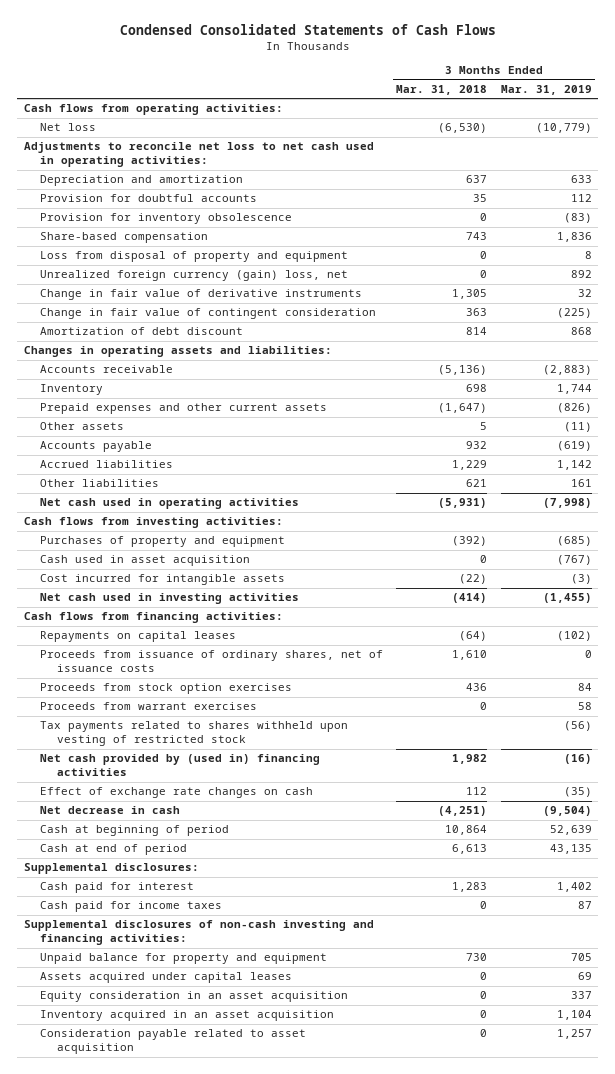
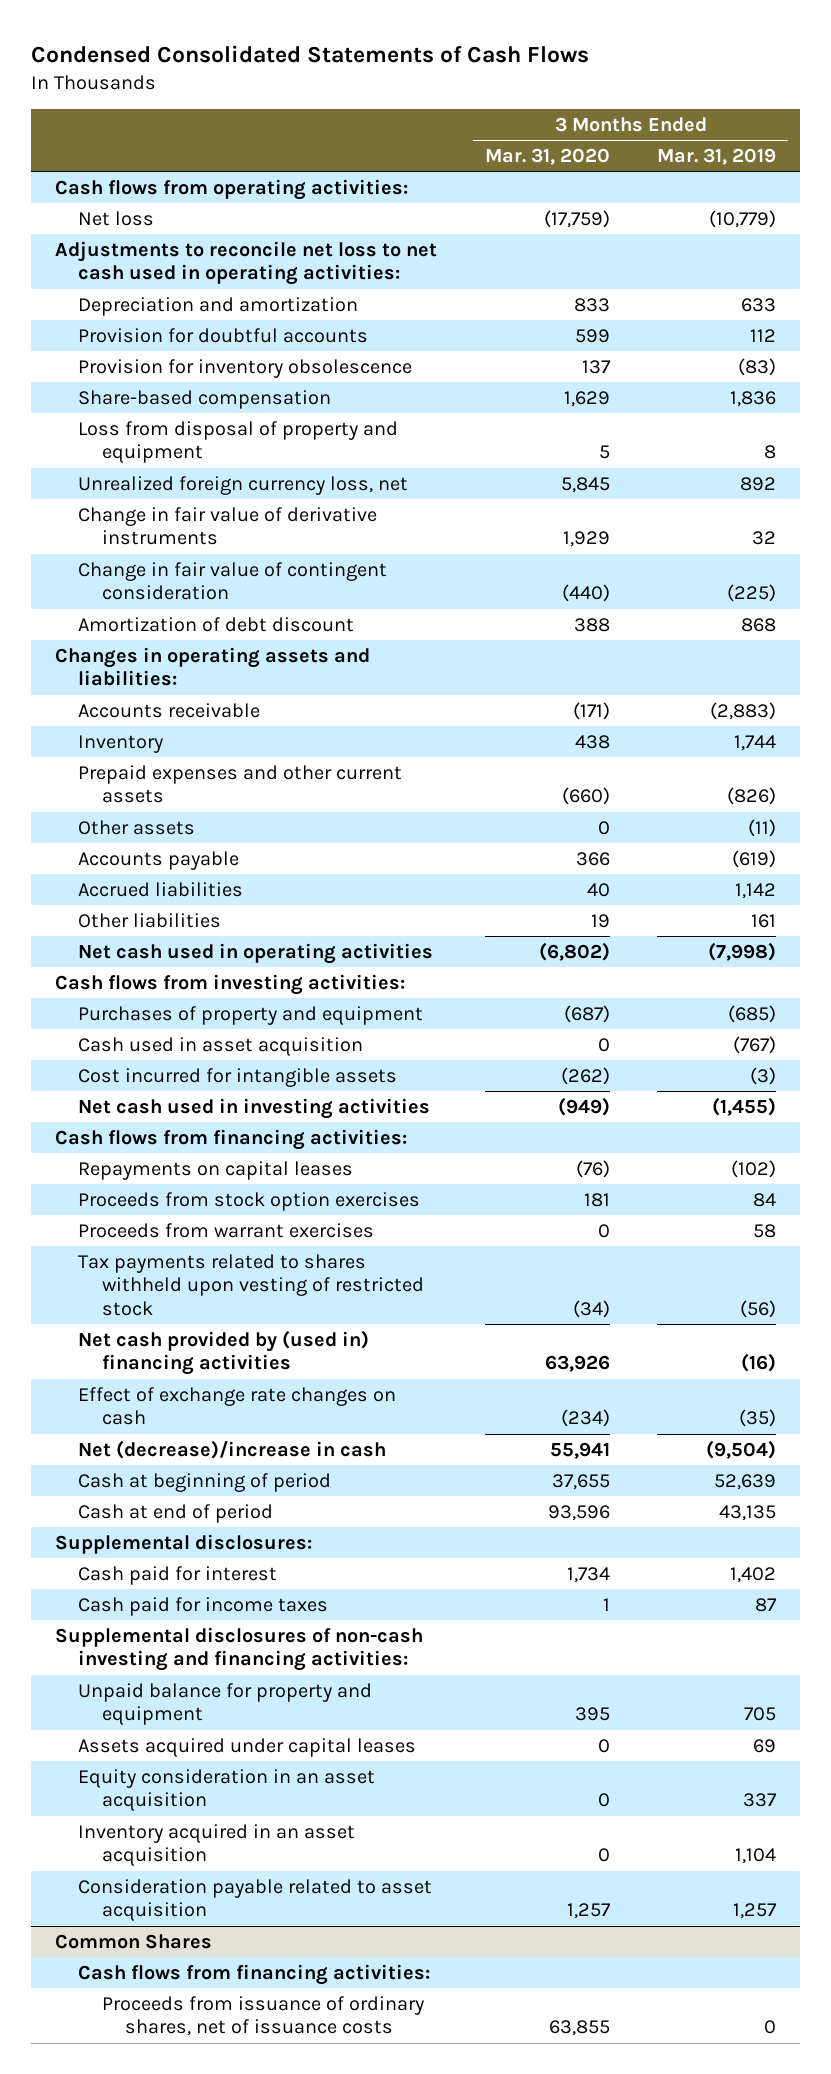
[396,84,488,95] Mar. 31, 2018 -> none
none -> [484,148,610,166] Mar. 31, 2020
[40,270,349,282] Unrealized foreign currency (gain) loss, net -> [78,475,409,495] Unrealized foreign currency loss, net
[40,650,384,673] Proceeds from issuance of ordinary shares, net of issuance costs -> none
[40,806,181,815] Net decrease in cash -> [78,1439,387,1459] Net (decrease)/increase in cash
none -> [54,1933,212,1949] Common Shares
none -> [78,1963,431,1985] Cash flows from financing activities:
none -> [101,1995,424,2037] Proceeds from issuance of ordinary shares, net of issuance costs

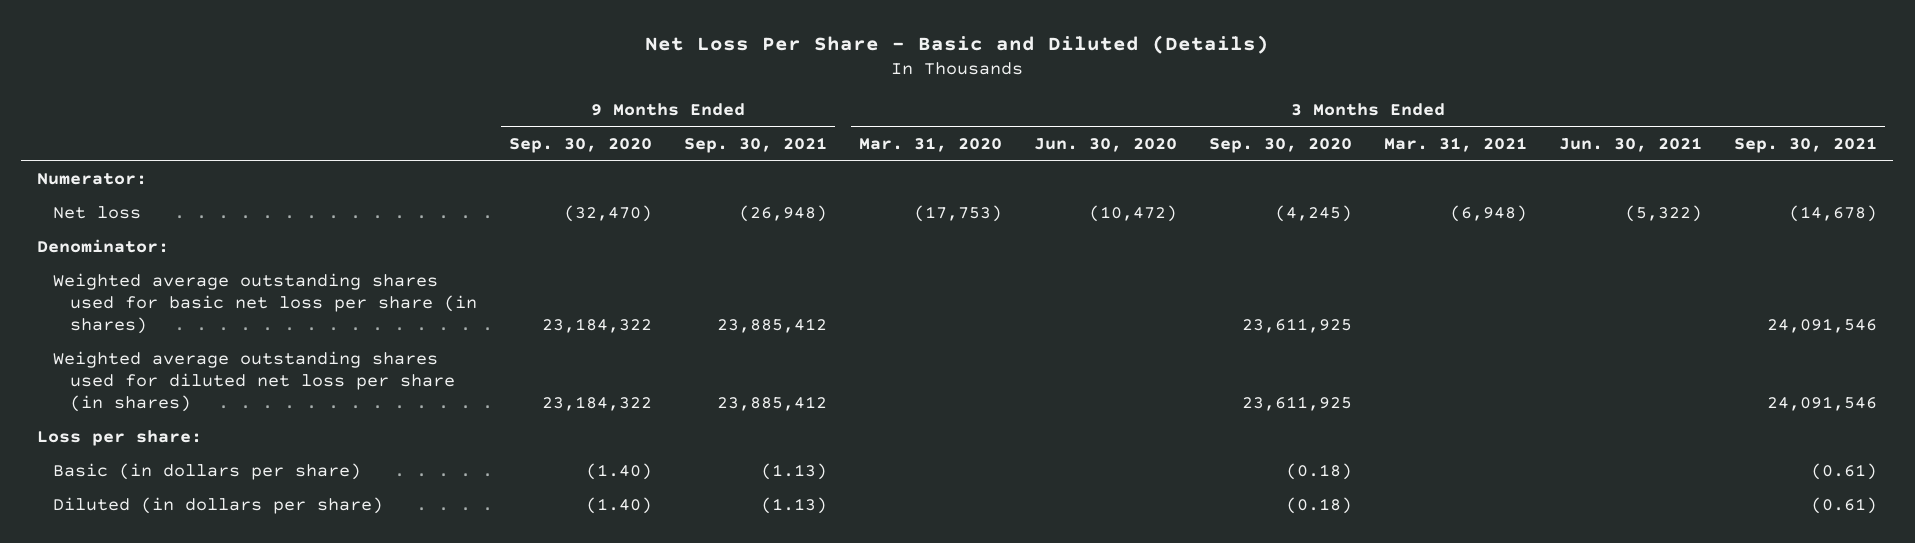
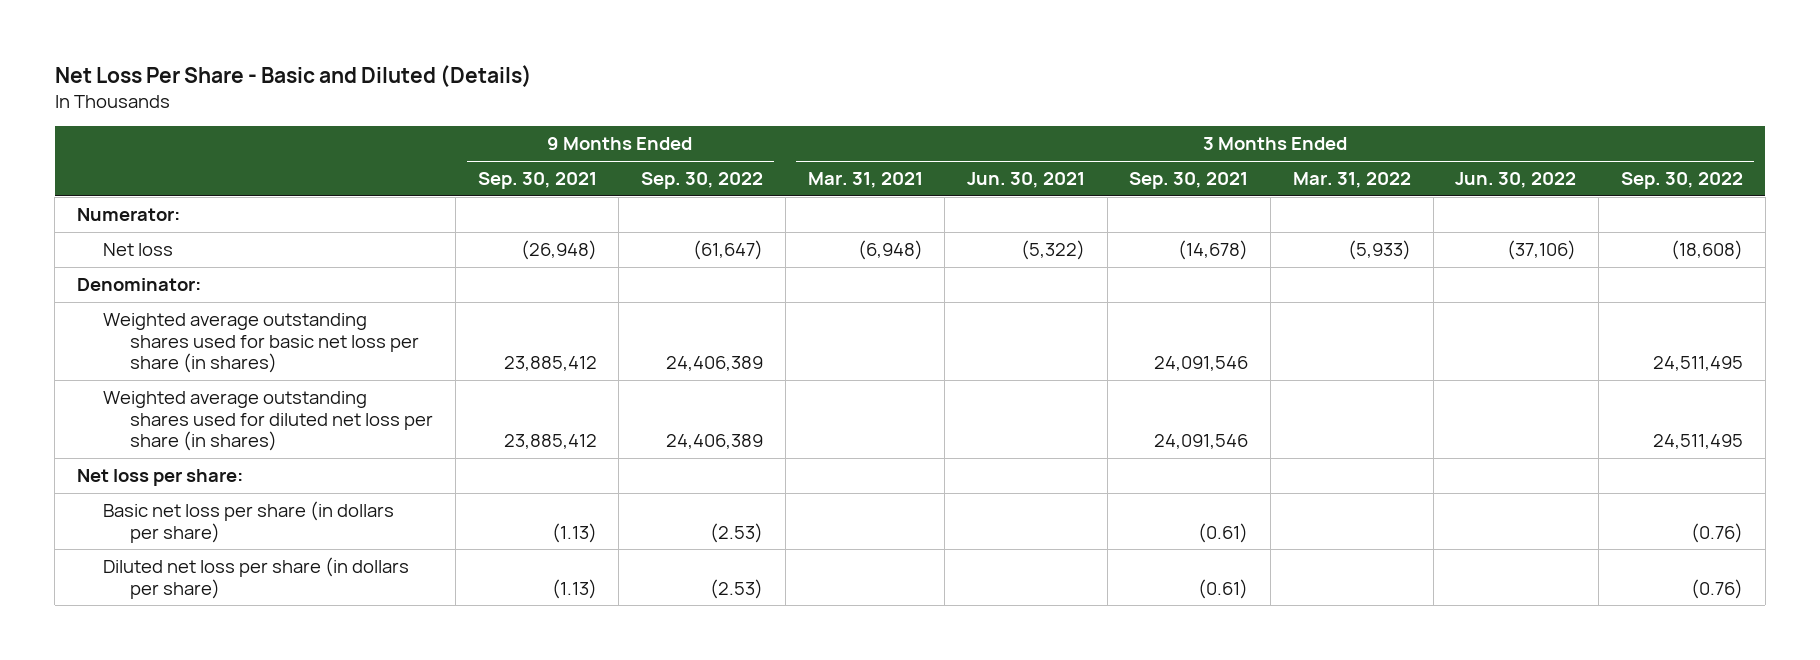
[508,138,652,154] Sep. 30, 2020 -> none
[858,137,1002,153] Mar. 31, 2020 -> none
[1033,138,1177,153] Jun. 30, 2020 -> none
[1208,138,1352,154] Sep. 30, 2020 -> none
none -> [641,172,764,190] Sep. 30, 2022
none -> [1292,172,1411,189] Mar. 31, 2022
none -> [1455,172,1577,189] Jun. 30, 2022
none -> [1620,172,1743,190] Sep. 30, 2022
[37,430,203,447] Loss per share: -> [76,469,243,487] Net loss per share:
[53,463,362,481] Basic (in dollars per share) -> [103,501,395,543] Basic net loss per share (in dollars per share)
[53,497,384,515] Diluted (in dollars per share) -> [103,557,410,599] Diluted net loss per share (in dollars per share)

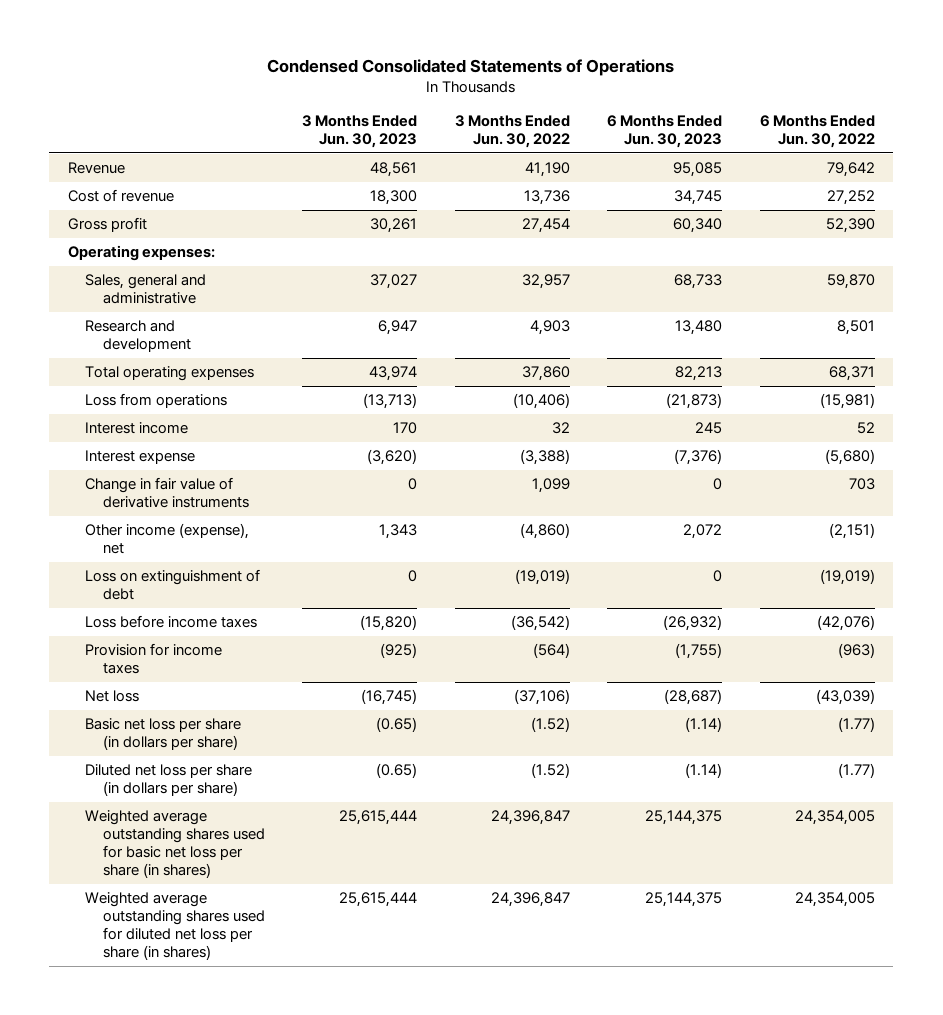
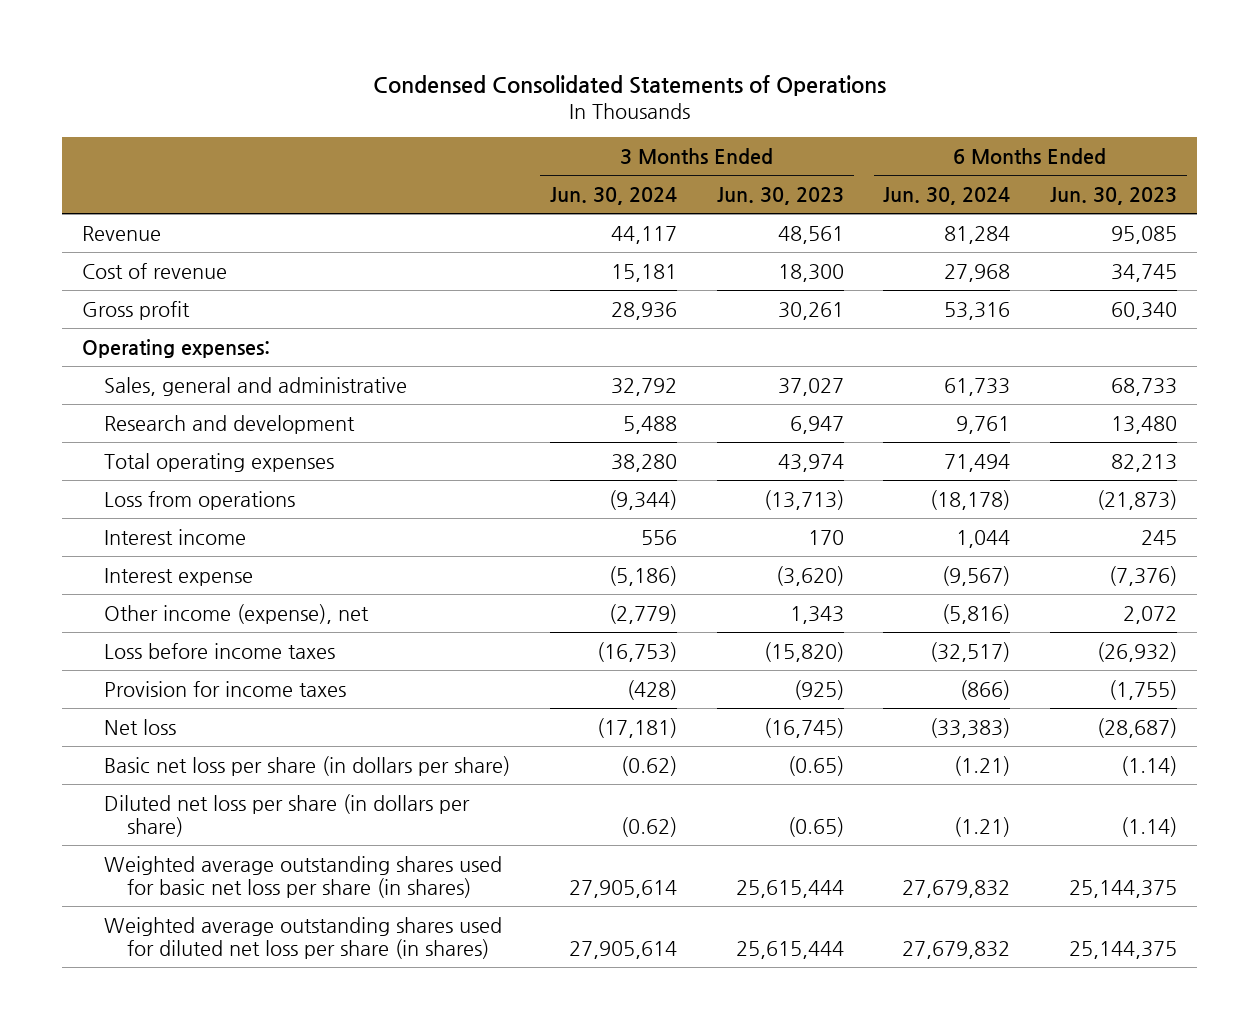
[454,115,570,149] 3 Months Ended Jun. 30, 2022 -> none
[759,115,875,149] 6 Months Ended Jun. 30, 2022 -> none
none -> [550,187,678,206] Jun. 30, 2024
none -> [883,187,1011,206] Jun. 30, 2024
[85,477,249,509] Change in fair value of derivative instruments -> none
[85,569,261,601] Loss on extinguishment of debt -> none

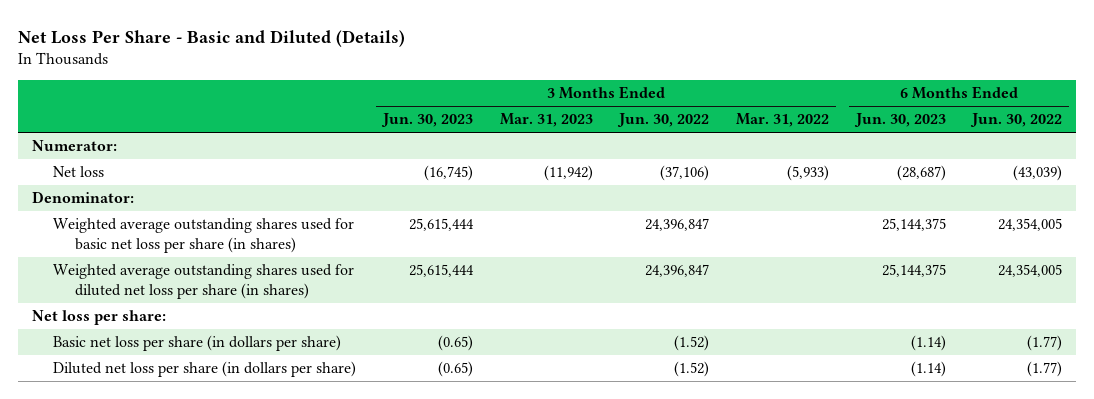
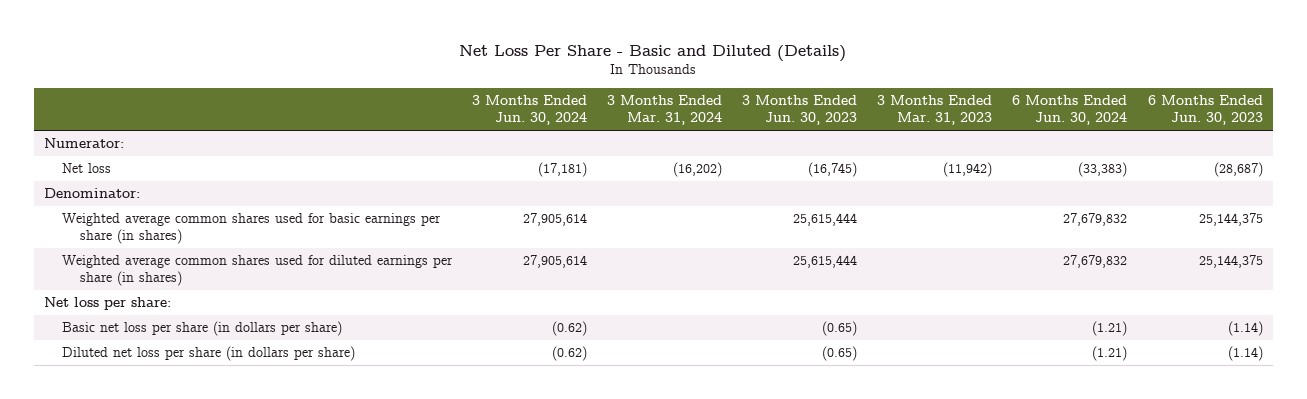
[617,113,710,128] Jun. 30, 2022 -> none
[735,113,829,128] Mar. 31, 2022 -> none
[970,113,1063,128] Jun. 30, 2022 -> none
none -> [472,95,588,126] 3 Months Ended Jun. 30, 2024
none -> [607,95,723,126] 3 Months Ended Mar. 31, 2024
none -> [1012,95,1128,126] 6 Months Ended Jun. 30, 2024
[53,218,355,254] Weighted average outstanding shares used for basic net loss per share (in shares) -> [61,213,441,245] Weighted average common shares used for basic earnings per share (in shares)
[53,264,355,300] Weighted average outstanding shares used for diluted net loss per share (in shares) -> [61,255,453,287] Weighted average common shares used for diluted earnings per share (in shares)

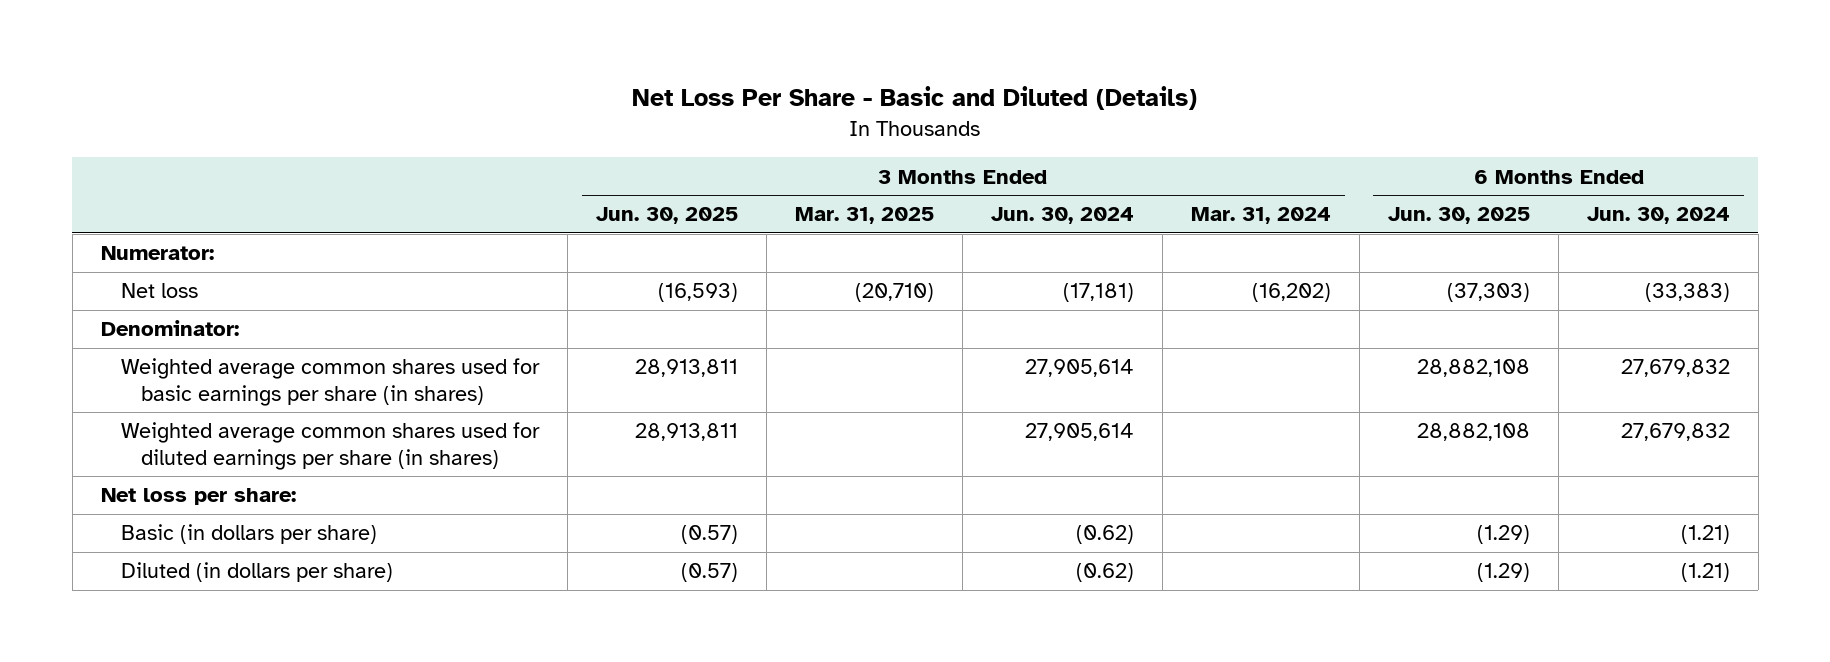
[742,95,858,126] 3 Months Ended Jun. 30, 2023 -> none
[877,95,993,126] 3 Months Ended Mar. 31, 2023 -> none
[1147,95,1263,126] 6 Months Ended Jun. 30, 2023 -> none
none -> [595,207,738,225] Jun. 30, 2025
none -> [794,207,934,225] Mar. 31, 2025
none -> [1387,207,1530,225] Jun. 30, 2025
[61,321,342,337] Basic net loss per share (in dollars per share) -> [120,524,377,545] Basic (in dollars per share)
[61,346,355,362] Diluted net loss per share (in dollars per share) -> [120,562,393,583] Diluted (in dollars per share)

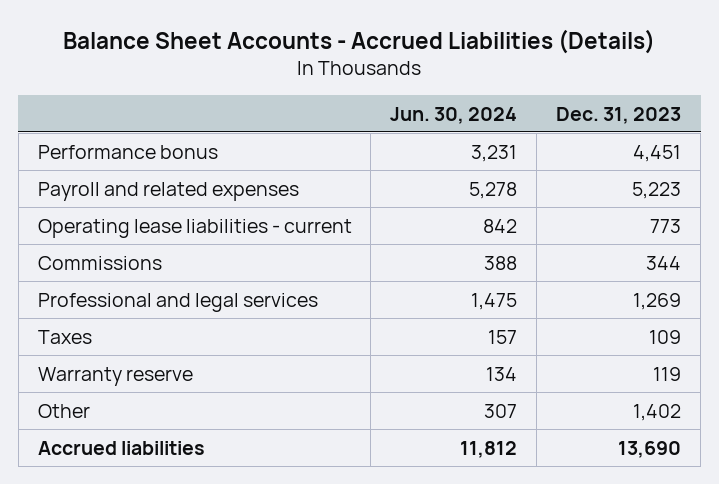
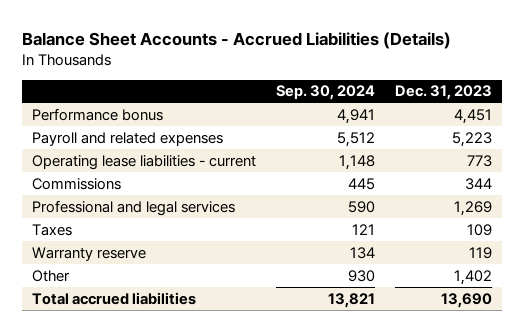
[390,106,518,124] Jun. 30, 2024 -> none
none -> [275,85,375,101] Sep. 30, 2024
[37,440,205,455] Accrued liabilities -> [31,291,196,305] Total accrued liabilities

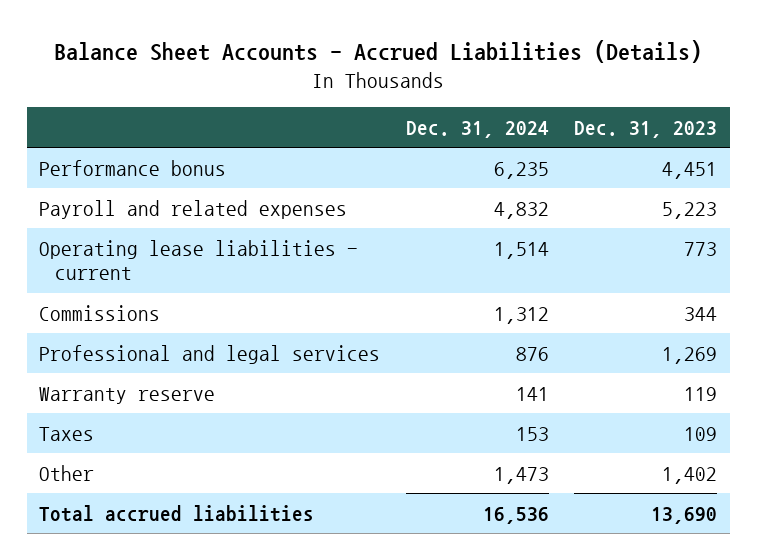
[275,85,375,101] Sep. 30, 2024 -> none
none -> [405,120,549,138] Dec. 31, 2024
[31,223,72,236] Taxes -> [39,426,95,441] Taxes

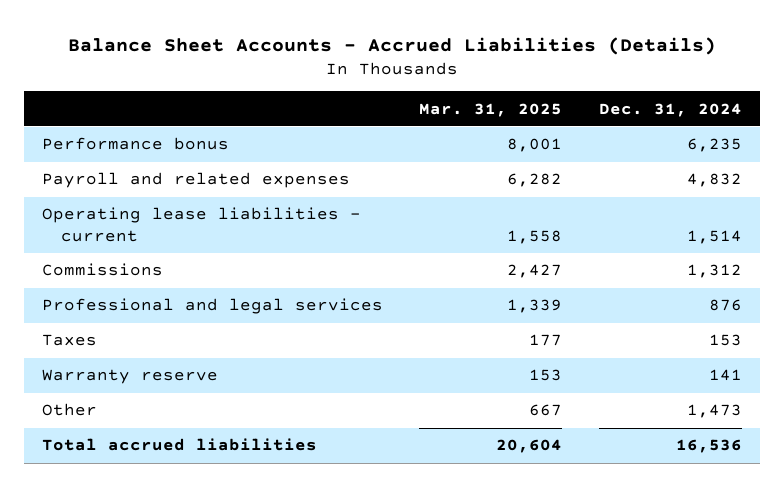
[574,120,718,138] Dec. 31, 2023 -> none
none -> [419,102,563,117] Mar. 31, 2025
[39,386,216,404] Warranty reserve -> [41,369,218,385] Warranty reserve

